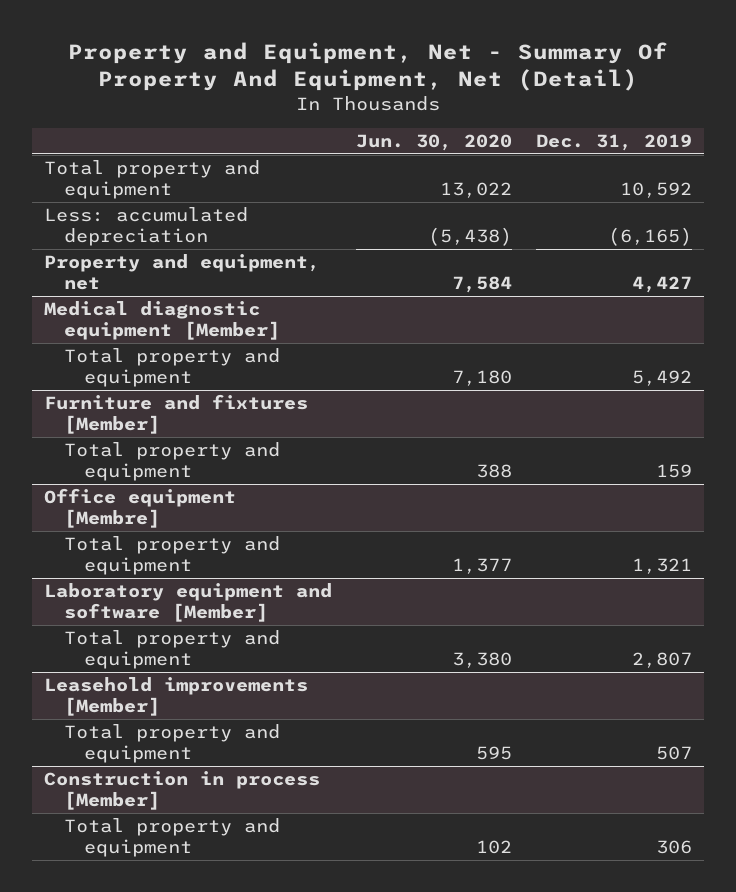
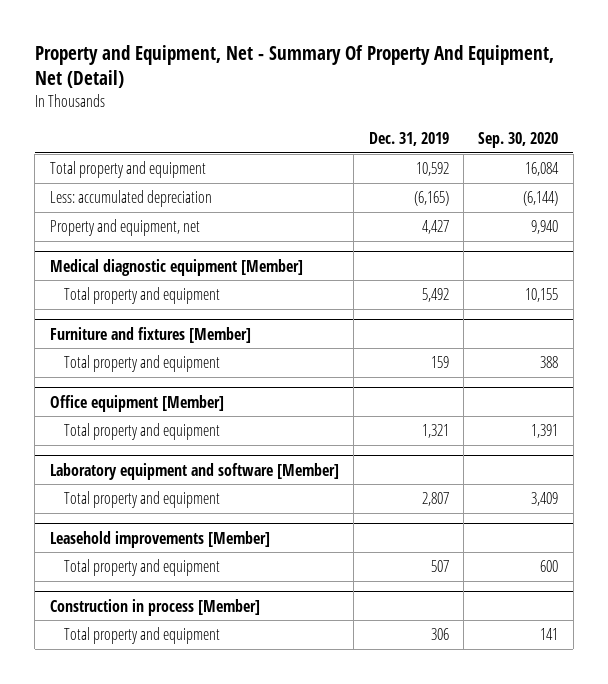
[355,133,512,151] Jun. 30, 2020 -> none
none -> [478,131,559,148] Sep. 30, 2020
[43,488,236,528] Office equipment [Membre] -> [49,394,224,412] Office equipment [Member]

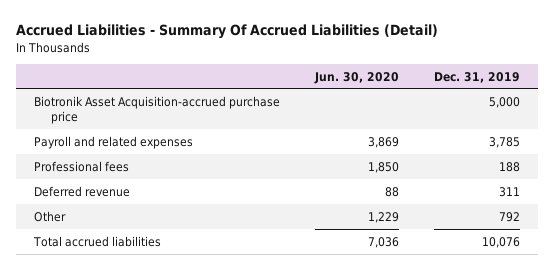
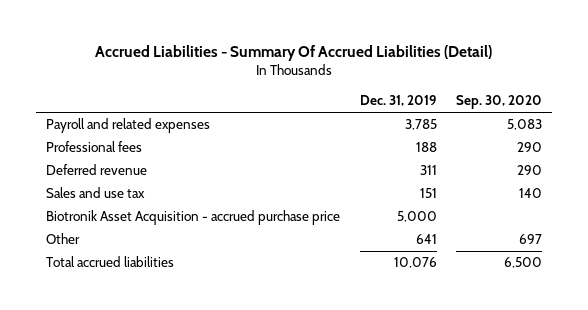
[313,71,399,84] Jun. 30, 2020 -> none
none -> [456,95,543,110] Sep. 30, 2020
[33,95,280,125] Biotronik Asset Acquisition-accrued purchase price -> none
none -> [45,187,145,199] Sales and use tax
none -> [45,210,340,226] Biotronik Asset Acquisition - accrued purchase price
[499,211,521,222] 792 -> [415,234,437,245] 641

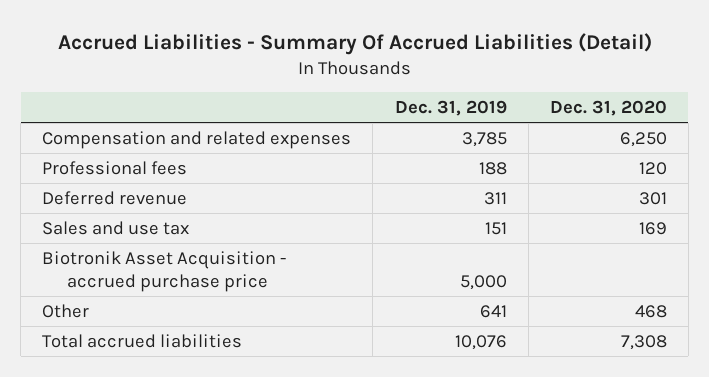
[456,95,543,110] Sep. 30, 2020 -> none
none -> [549,99,667,116] Dec. 31, 2020
[45,118,210,134] Payroll and related expenses -> [42,130,352,149] Compensation and related expenses

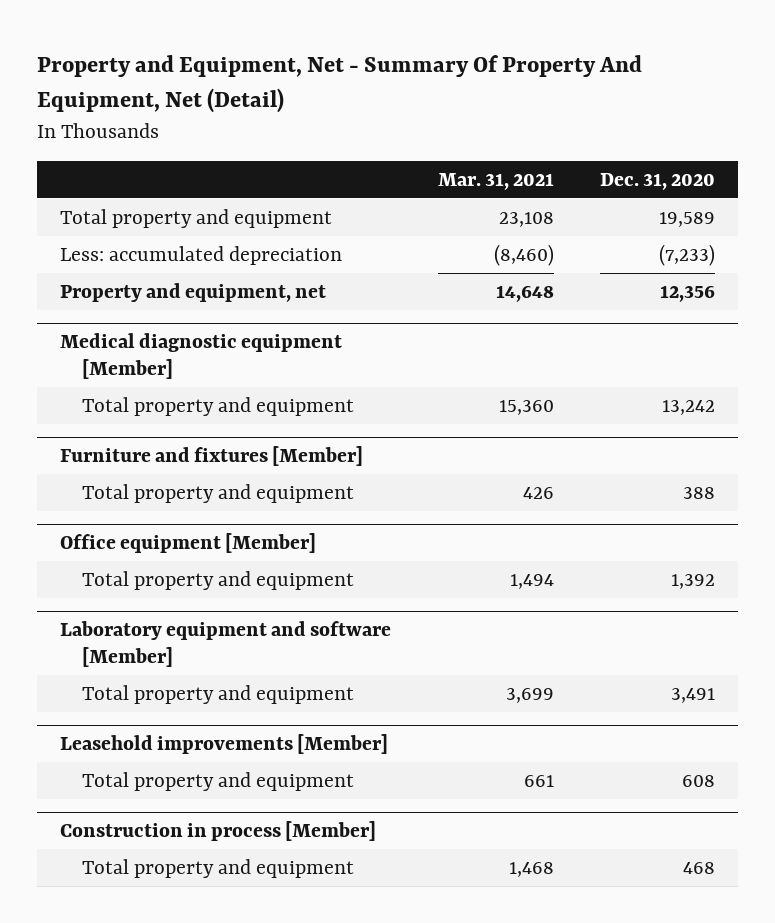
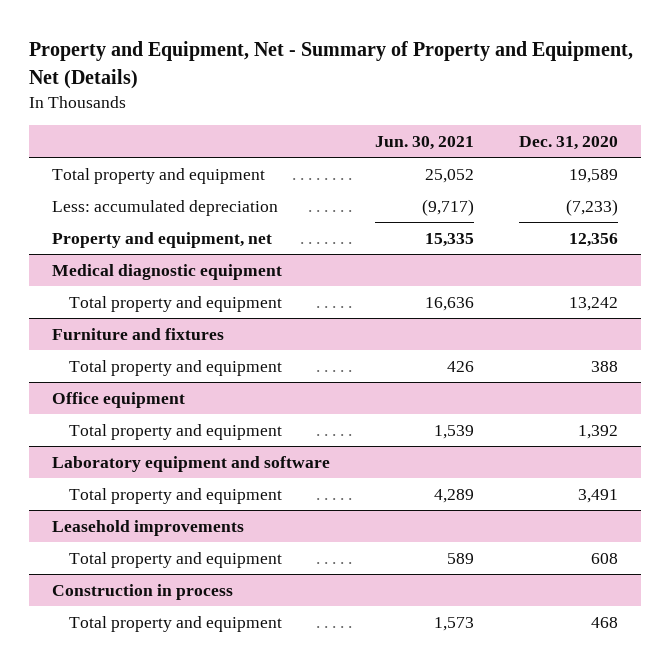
[37,55,643,114] Property and Equipment, Net - Summary Of Property And Equipment, Net (Detail) -> [29,41,634,89] Property and Equipment, Net - Summary of Property and Equipment, Net (Details)
[437,172,554,190] Mar. 31, 2021 -> none
none -> [375,135,475,150] Jun. 30, 2021
[60,333,343,380] Medical diagnostic equipment [Member] -> [51,263,282,280] Medical diagnostic equipment
[60,446,364,467] Furniture and fixtures [Member] -> [51,327,224,340] Furniture and fixtures
[60,533,317,554] Office equipment [Member] -> [51,391,185,408] Office equipment
[60,621,392,668] Laboratory equipment and software [Member] -> [51,455,330,472] Laboratory equipment and software
[60,734,389,755] Leasehold improvements [Member] -> [51,519,244,536] Leasehold improvements
[60,821,377,842] Construction in process [Member] -> [51,583,233,600] Construction in process

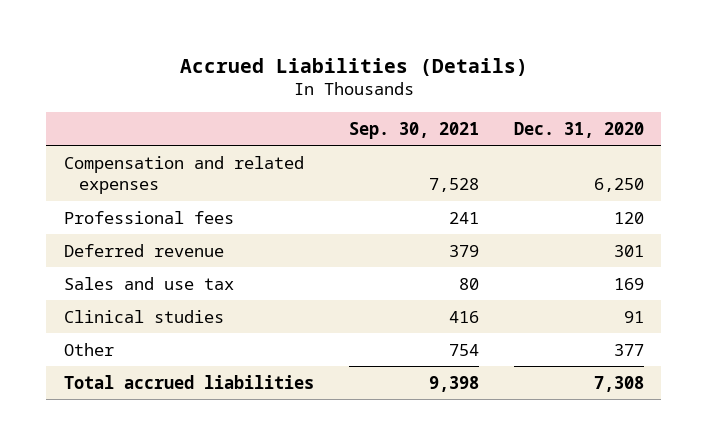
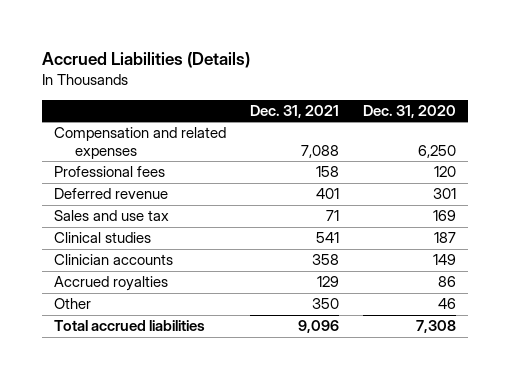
[348,121,479,139] Sep. 30, 2021 -> none
none -> [250,105,340,119] Dec. 31, 2021
[623,310,644,323] 91 -> [434,232,457,244] 187
none -> [53,254,173,266] Clinician accounts
none -> [53,276,168,292] Accrued royalties
[613,343,644,356] 377 -> [438,298,457,310] 46

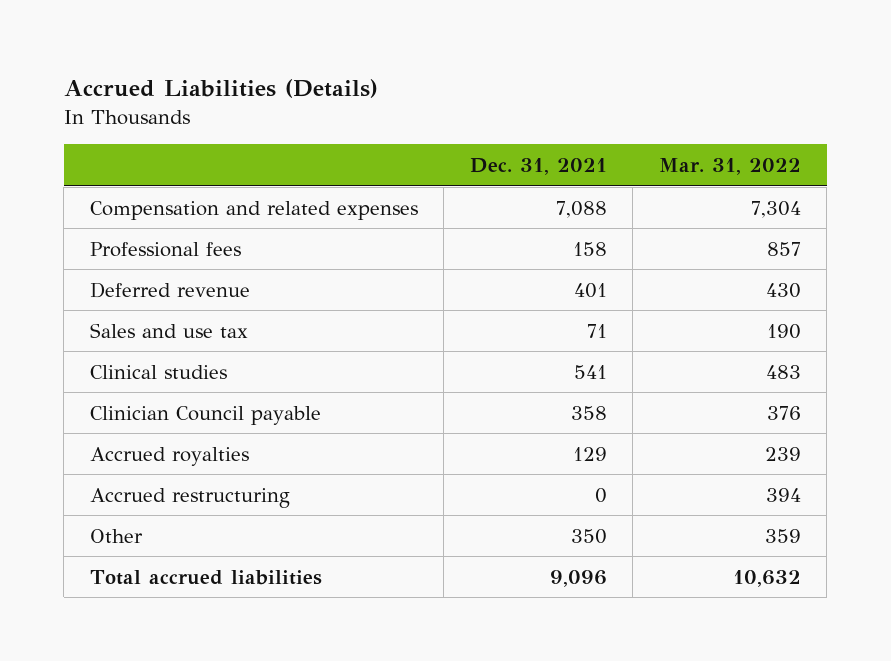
[363,105,457,119] Dec. 31, 2020 -> none
none -> [658,158,801,176] Mar. 31, 2022
[53,254,173,266] Clinician accounts -> [89,405,321,425] Clinician Council payable
none -> [89,487,290,508] Accrued restructuring

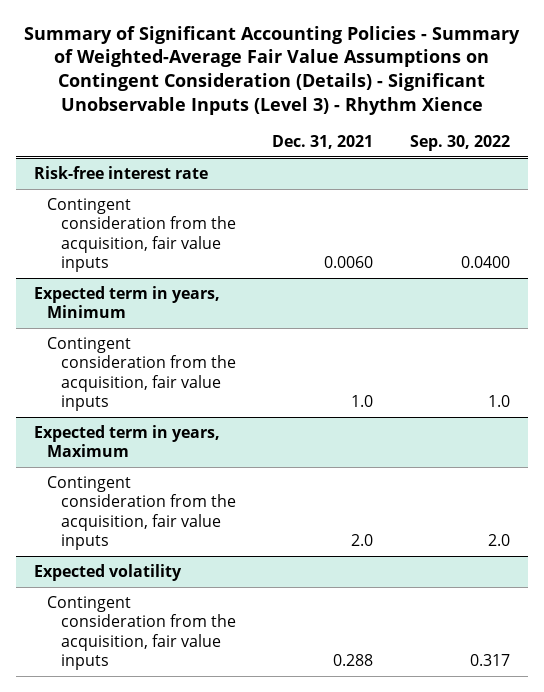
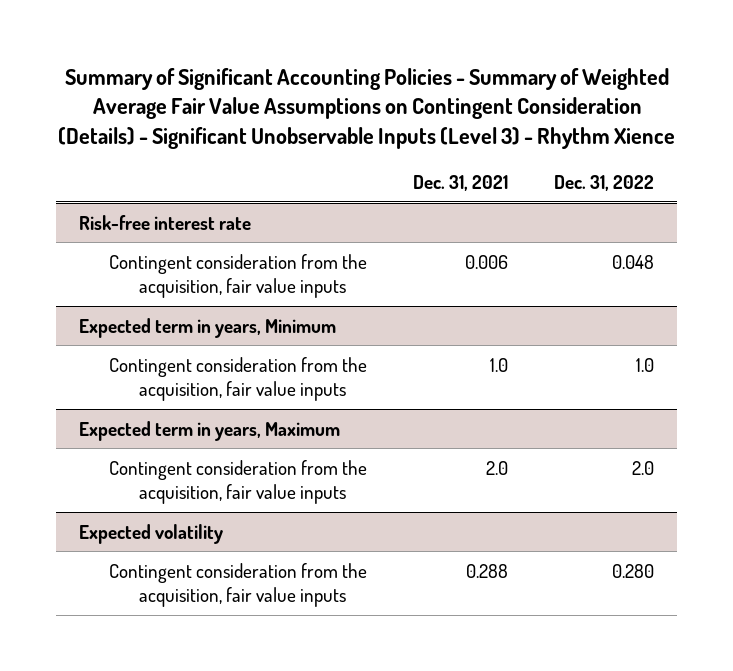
[24,25,521,115] Summary of Significant Accounting Policies - Summary of Weighted-Average Fair Value Assumptions on Contingent Consideration (Details) - Significant Unobservable Inputs (Level 3) - Rhythm Xience -> [57,68,675,149] Summary of Significant Accounting Policies - Summary of Weighted Average Fair Value Assumptions on Contingent Consideration (Details) - Significant Unobservable Inputs (Level 3) - Rhythm Xience
[410,134,511,151] Sep. 30, 2022 -> none
none -> [554,175,655,192] Dec. 31, 2022
[324,256,374,269] 0.0060 -> [465,254,509,269] 0.006

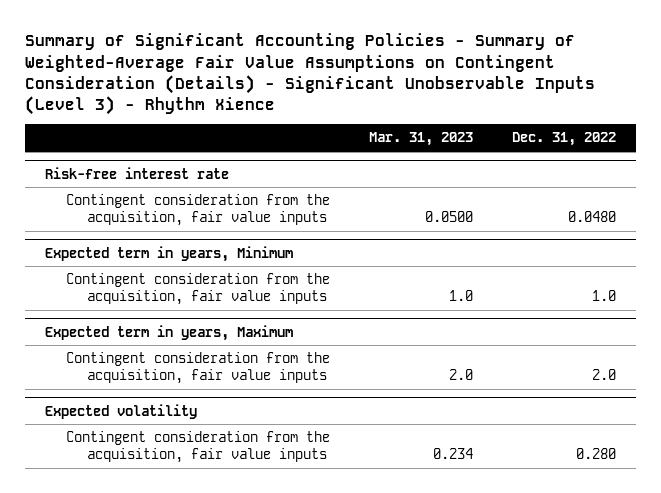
[57,68,675,149] Summary of Significant Accounting Policies - Summary of Weighted Average Fair Value Assumptions on Contingent Consideration (Details) - Significant Unobservable Inputs (Level 3) - Rhythm Xience -> [25,33,596,116] Summary of Significant Accounting Policies - Summary of Weighted-Average Fair Value Assumptions on Contingent Consideration (Details) - Significant Unobservable Inputs (Level 3) - Rhythm Xience
[413,175,509,192] Dec. 31, 2021 -> none
none -> [369,132,474,147] Mar. 31, 2023
[612,254,655,269] 0.048 -> [568,210,617,222] 0.0480

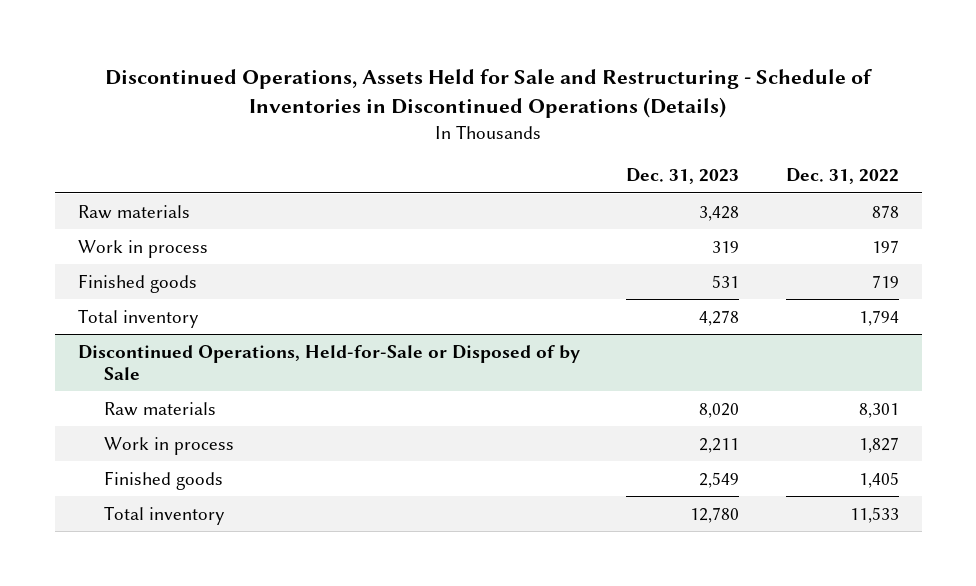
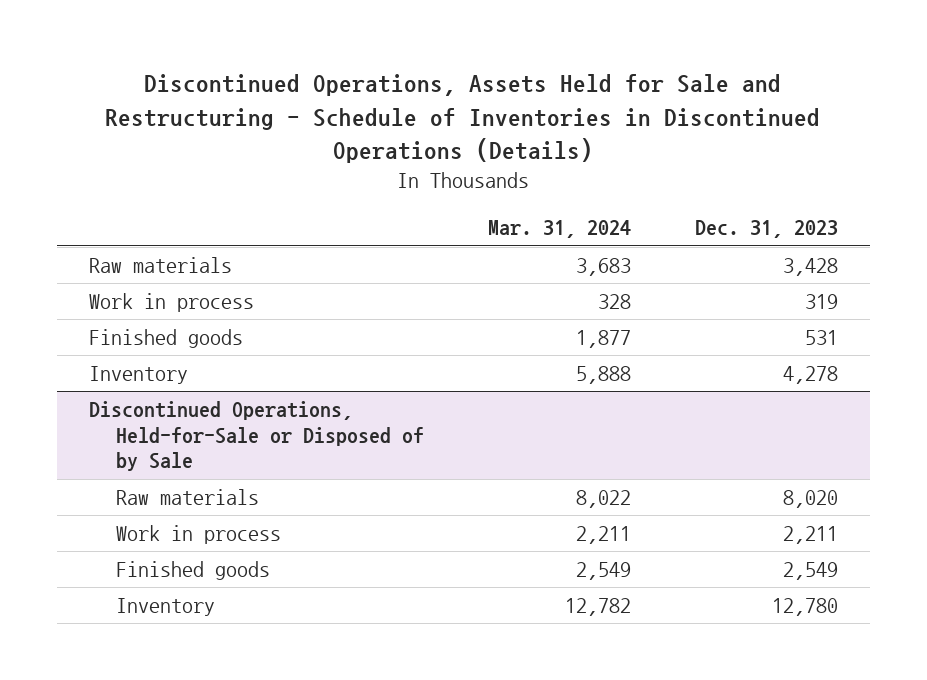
[785,168,899,185] Dec. 31, 2022 -> none
none -> [487,220,631,239] Mar. 31, 2024
[77,308,199,328] Total inventory -> [89,366,189,385] Inventory
[103,505,225,525] Total inventory -> [115,598,215,617] Inventory

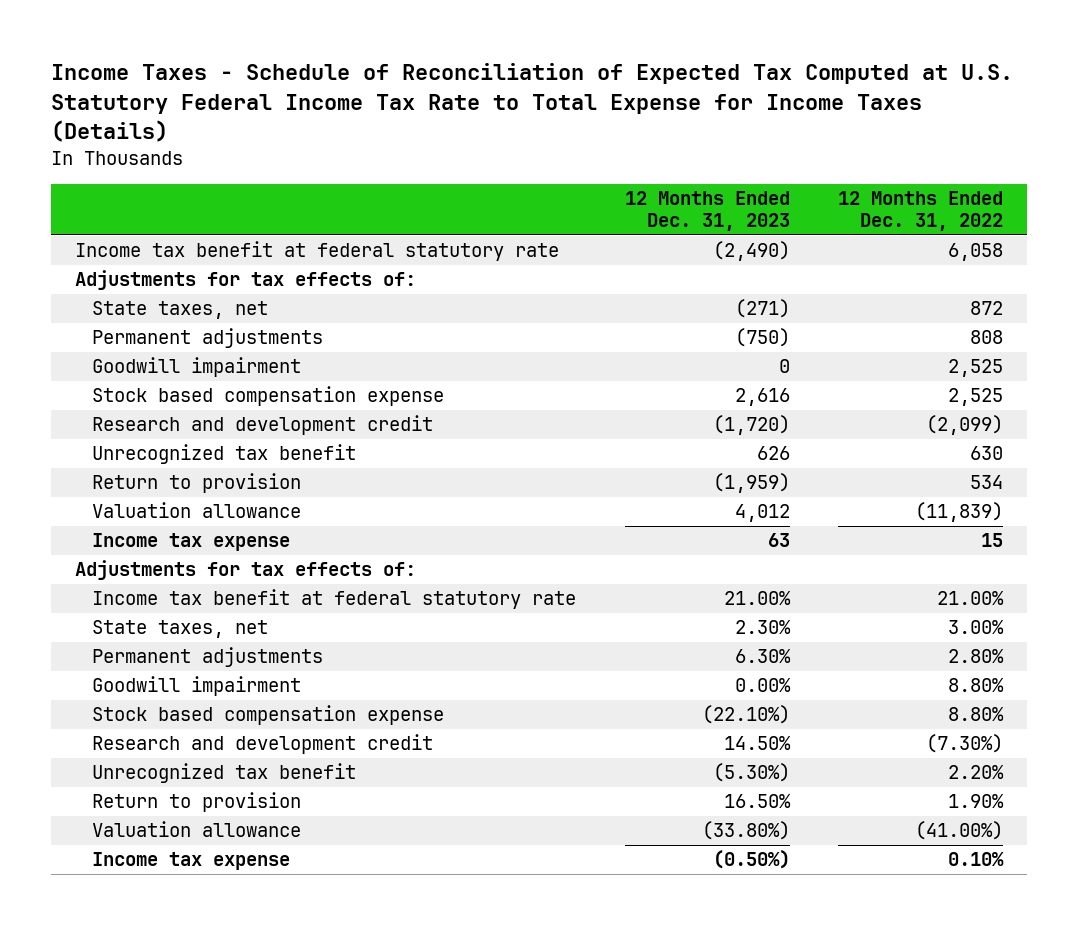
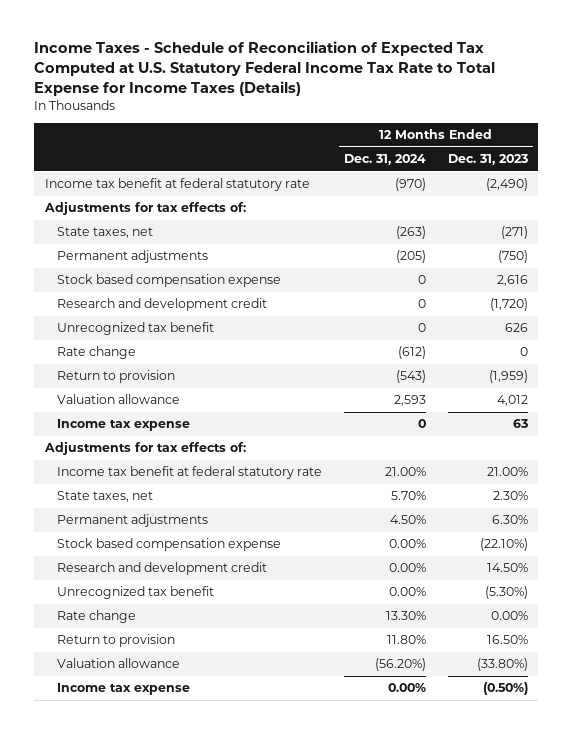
[837,191,1003,232] 12 Months Ended Dec. 31, 2022 -> none
none -> [343,154,426,166] Dec. 31, 2024
[92,357,302,378] Goodwill impairment -> none
none -> [57,346,137,360] Rate change
[92,676,302,697] Goodwill impairment -> none
none -> [57,610,137,624] Rate change

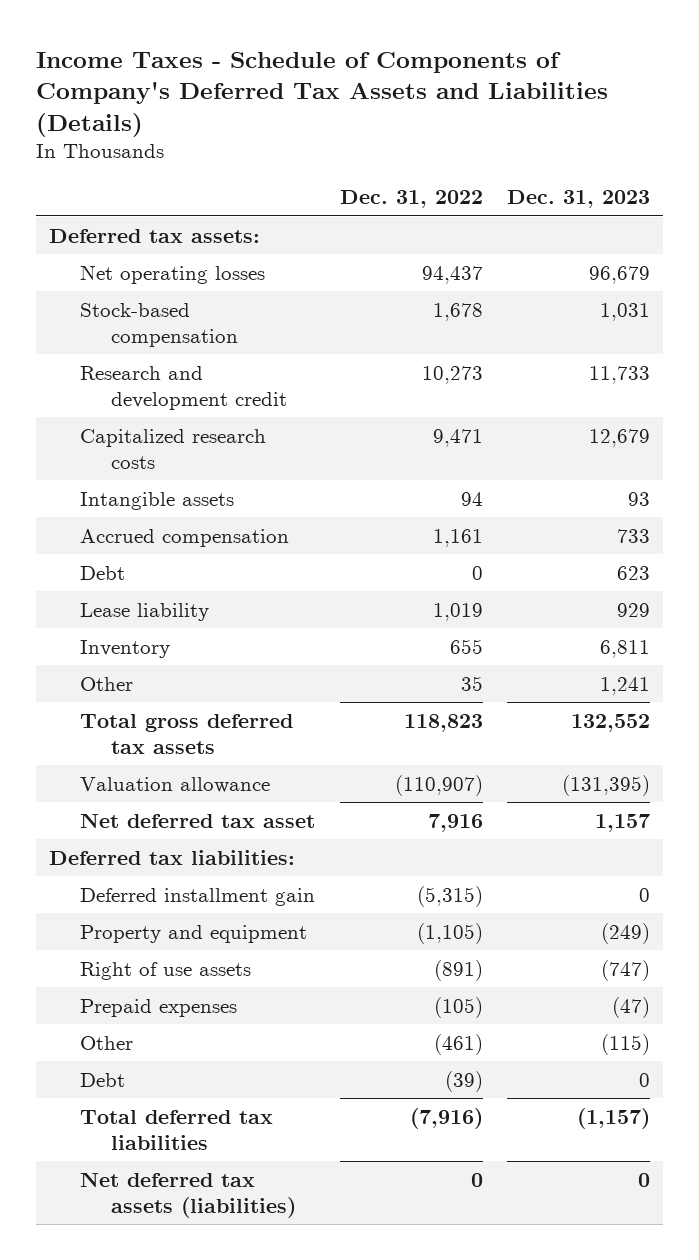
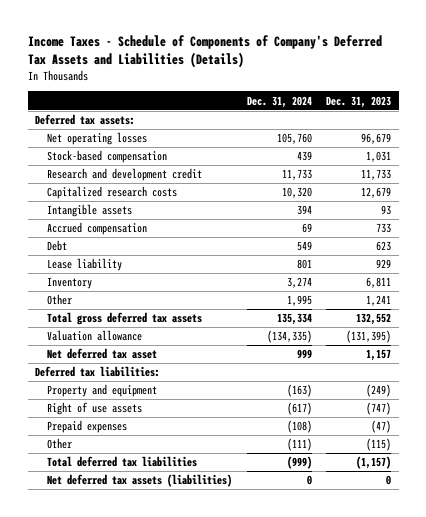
[339,190,483,209] Dec. 31, 2022 -> none
none -> [246,95,312,108] Dec. 31, 2024
[79,887,315,906] Deferred installment gain -> none
[79,1072,125,1087] Debt -> none

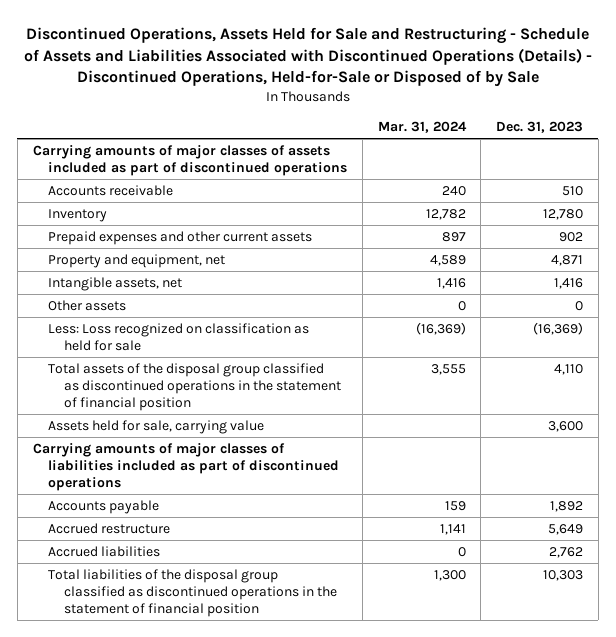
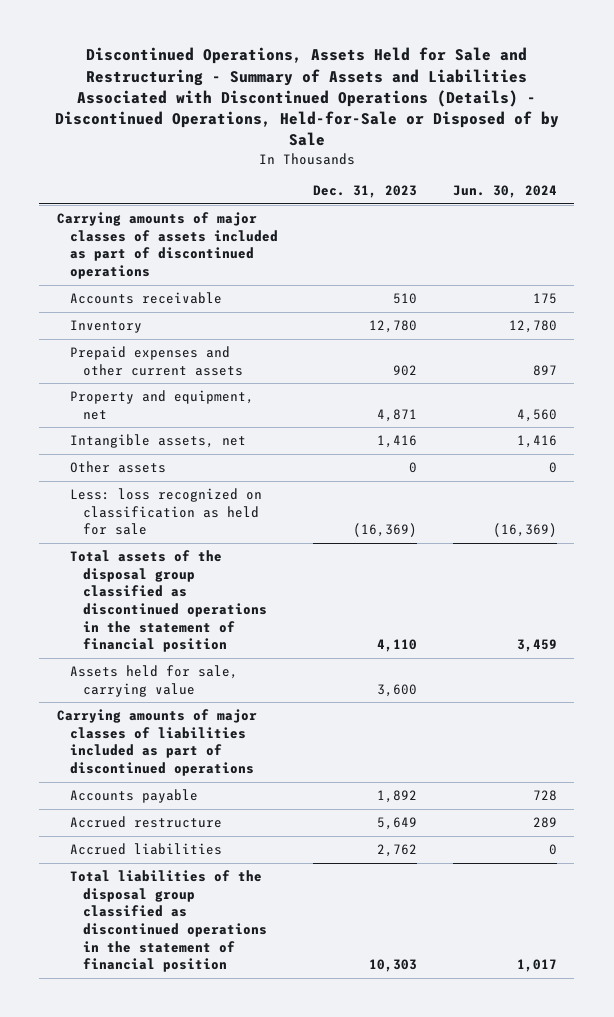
[23,27,592,88] Discontinued Operations, Assets Held for Sale and Restructuring - Schedule of Assets and Liabilities Associated with Discontinued Operations (Details) - Discontinued Operations, Held-for-Sale or Disposed of by Sale -> [54,47,559,147] Discontinued Operations, Assets Held for Sale and Restructuring - Summary of Assets and Liabilities Associated with Discontinued Operations (Details) - Discontinued Operations, Held-for-Sale or Disposed of by Sale
[377,120,467,133] Mar. 31, 2024 -> none
none -> [452,185,557,199] Jun. 30, 2024
[48,322,310,352] Less: Loss recognized on classification as held for sale -> [69,488,262,536] Less: loss recognized on classification as held for sale

